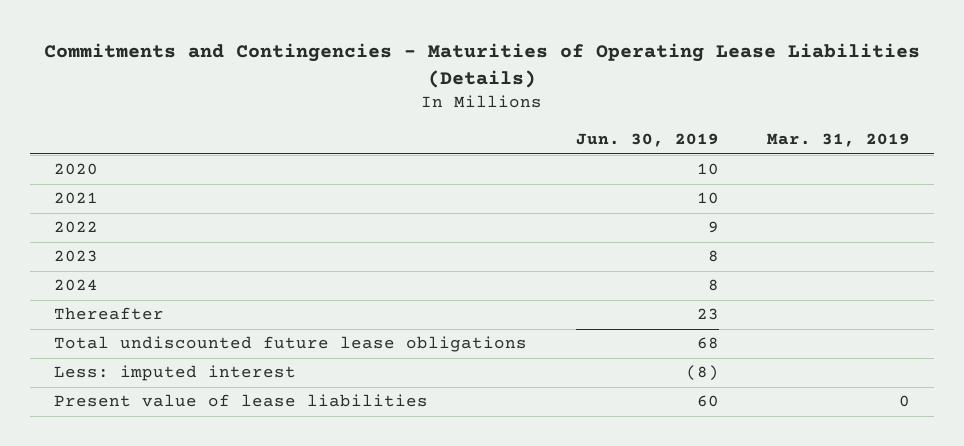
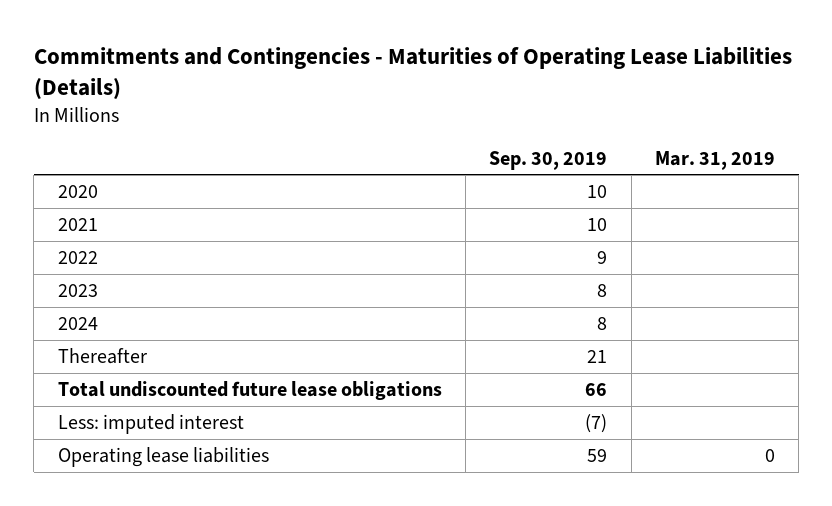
[575,133,719,148] Jun. 30, 2019 -> none
none -> [489,150,608,170] Sep. 30, 2019
[54,394,429,408] Present value of lease liabilities -> [57,446,269,467] Operating lease liabilities

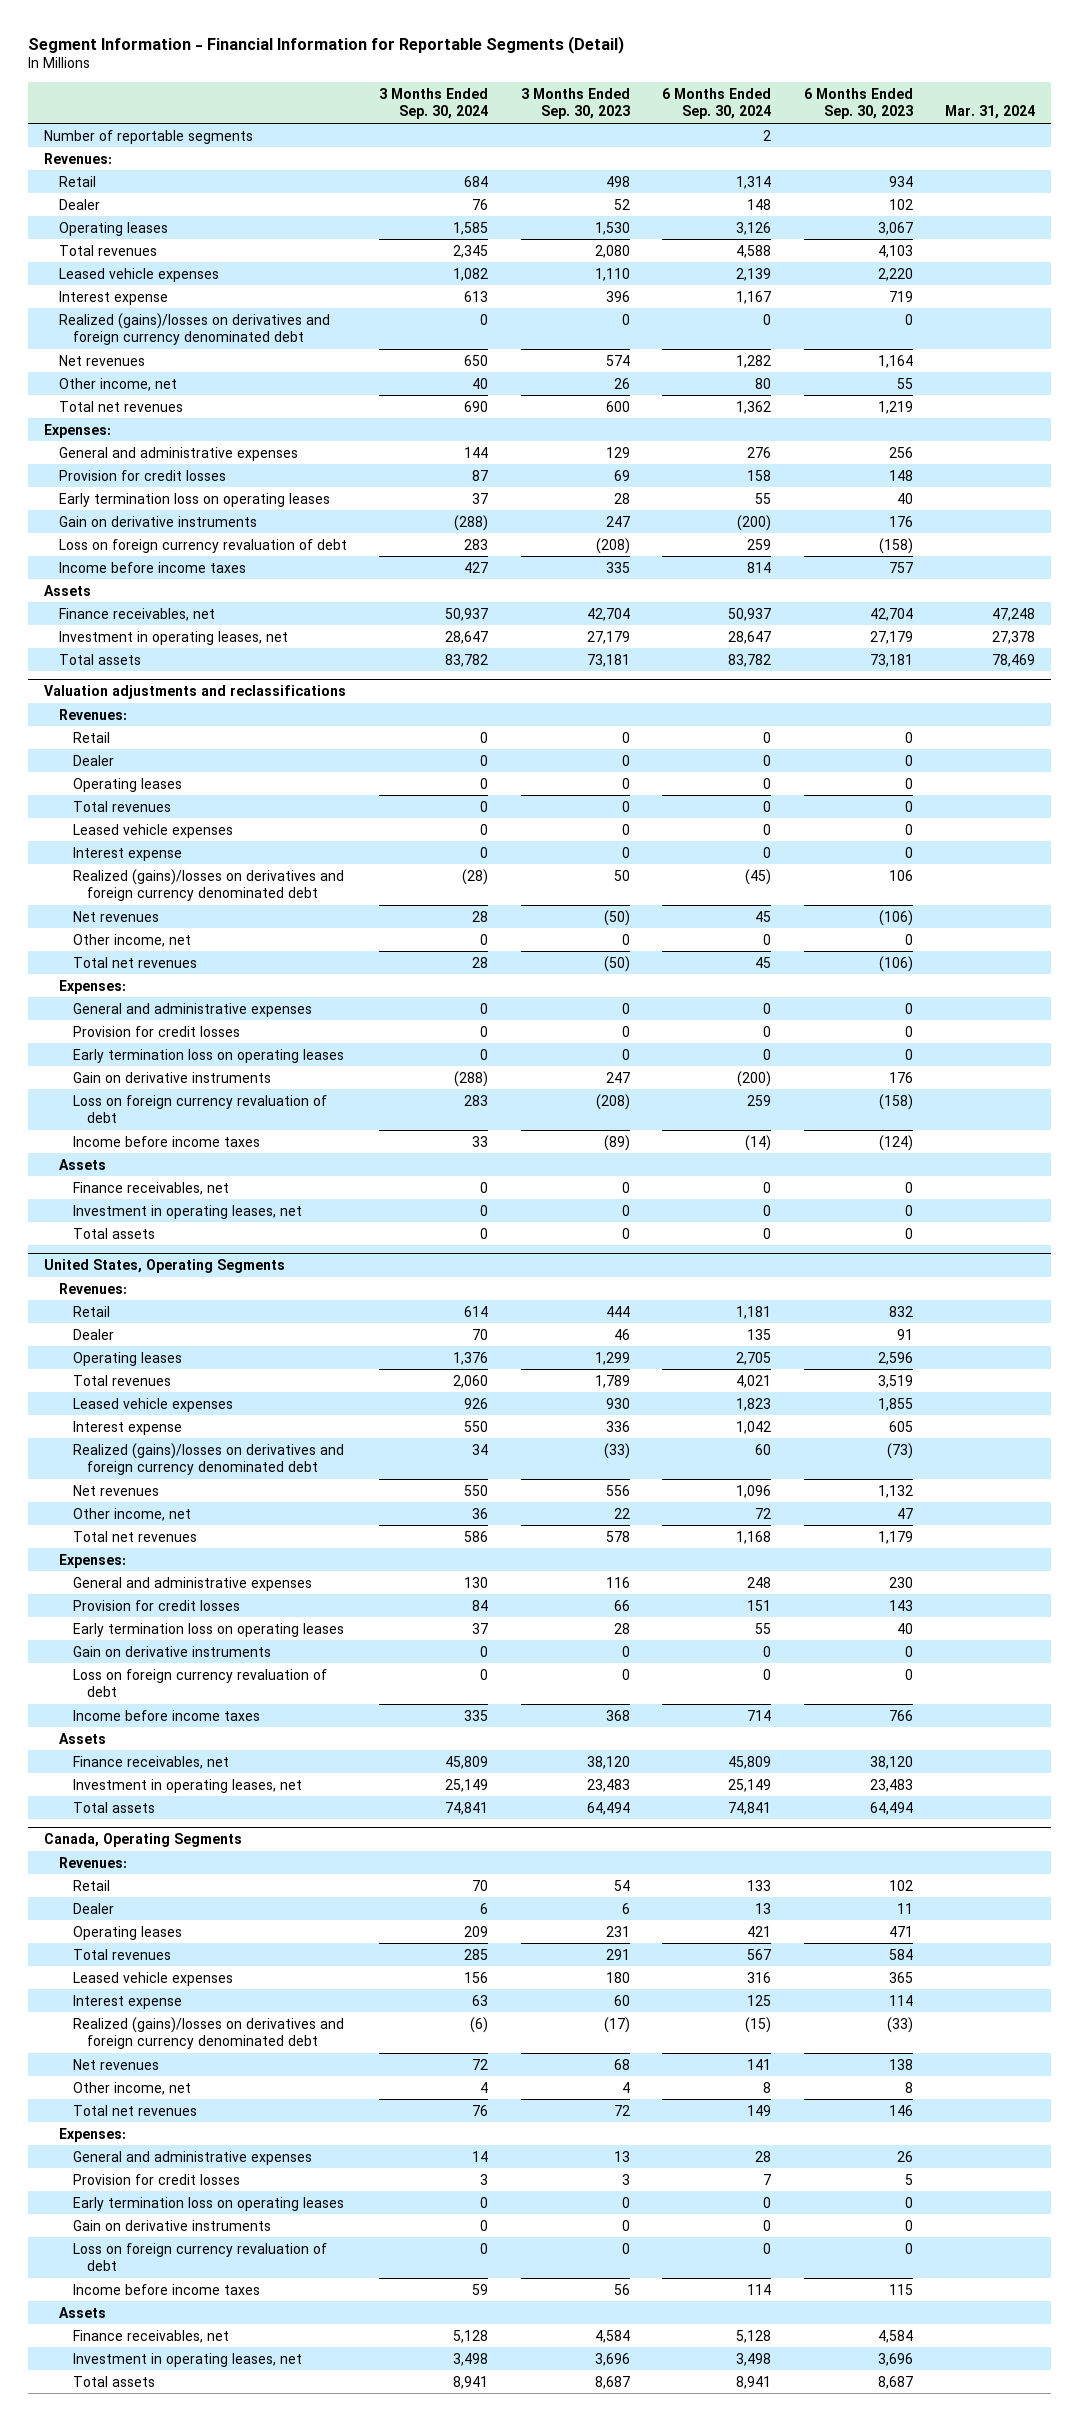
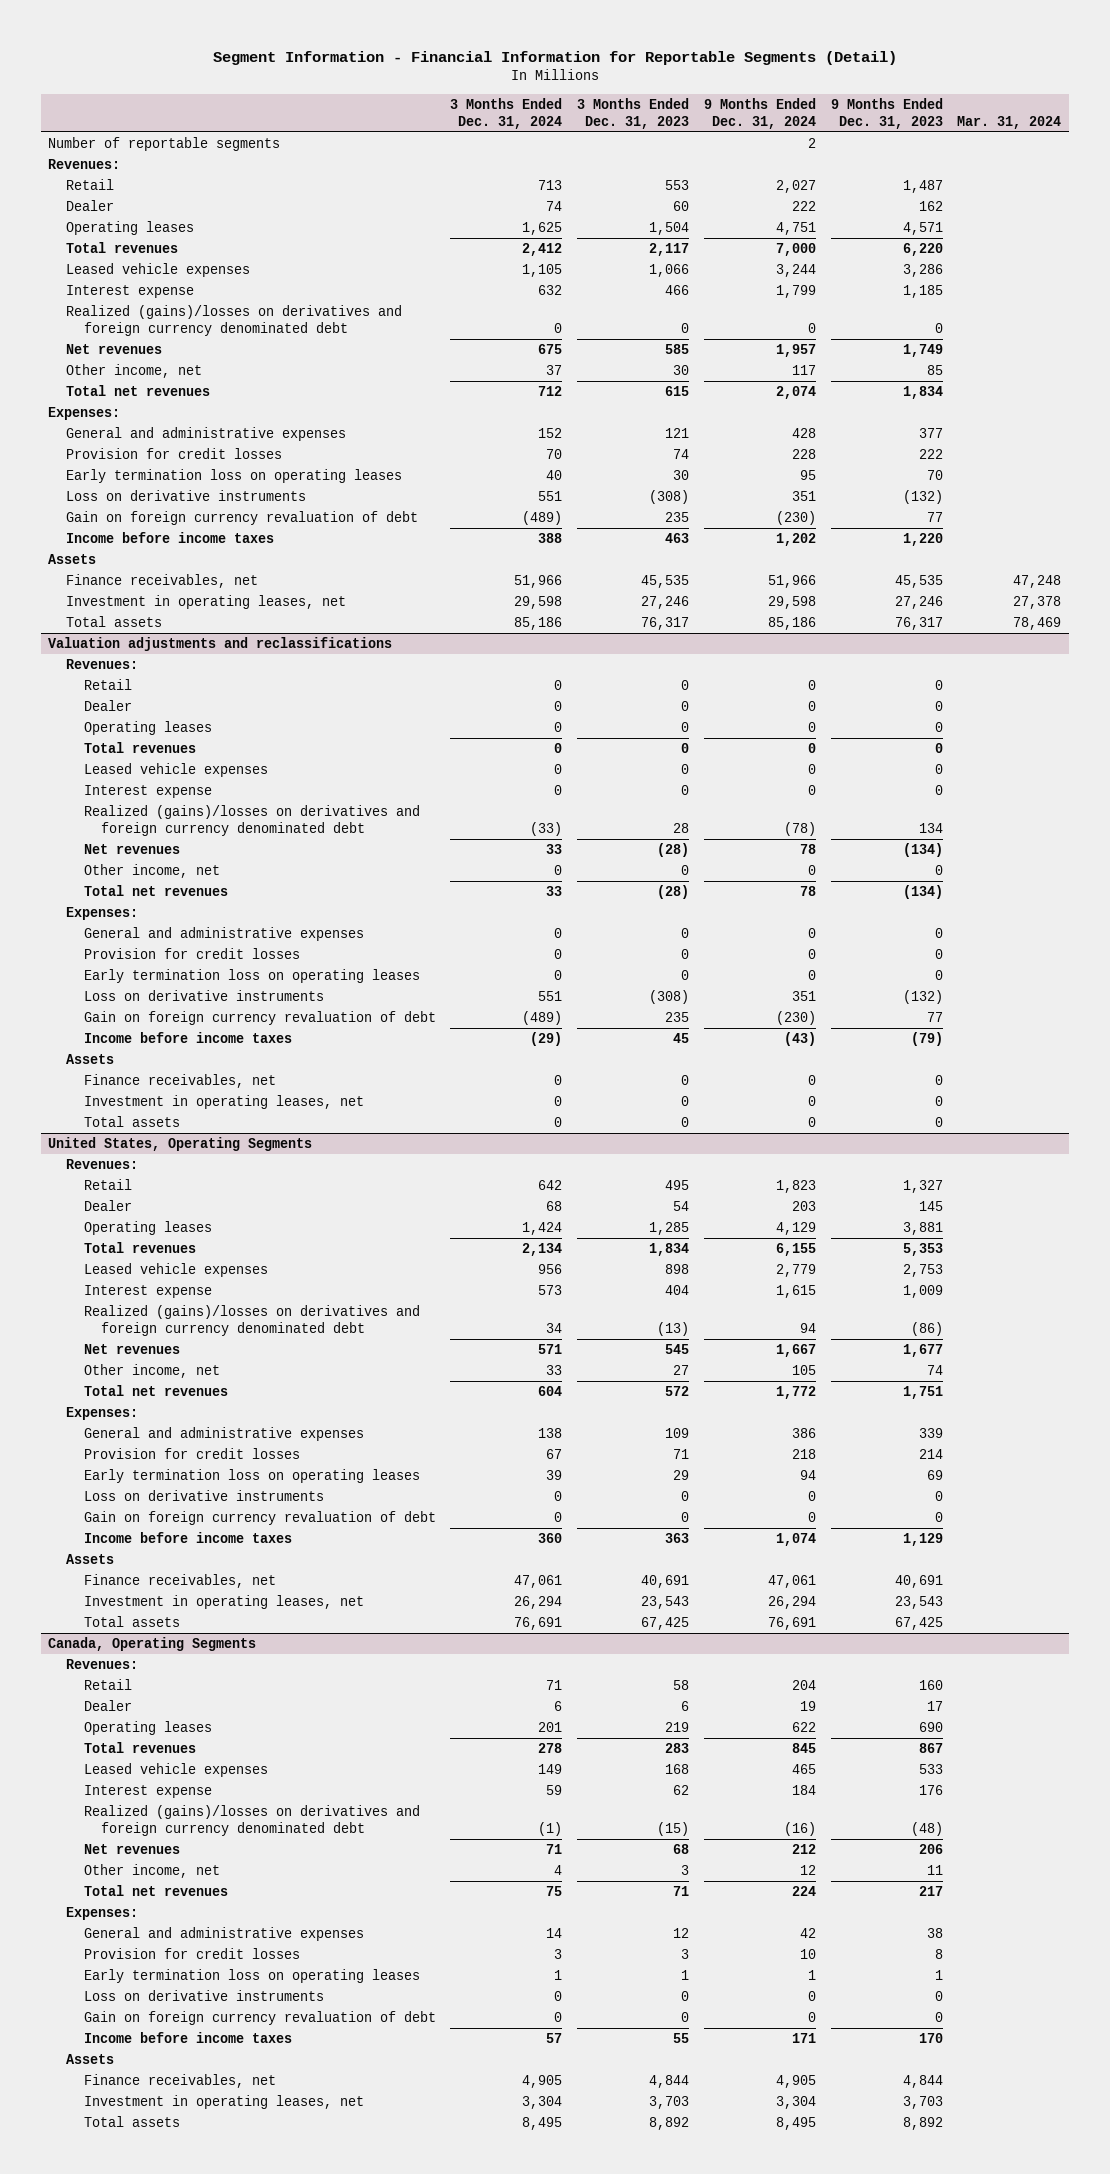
[379,87,489,120] 3 Months Ended Sep. 30, 2024 -> none
[520,87,630,120] 3 Months Ended Sep. 30, 2023 -> none
[662,87,772,120] 6 Months Ended Sep. 30, 2024 -> none
[803,87,913,120] 6 Months Ended Sep. 30, 2023 -> none
none -> [450,97,563,129] 3 Months Ended Dec. 31, 2024
none -> [577,97,690,129] 3 Months Ended Dec. 31, 2023
none -> [703,97,816,129] 9 Months Ended Dec. 31, 2024
none -> [830,97,943,129] 9 Months Ended Dec. 31, 2023
[58,515,257,527] Gain on derivative instruments -> [65,489,306,501] Loss on derivative instruments
[58,538,347,553] Loss on foreign currency revaluation of debt -> [65,510,418,525] Gain on foreign currency revaluation of debt
[72,1071,271,1083] Gain on derivative instruments -> [83,989,324,1001] Loss on derivative instruments
[72,1094,327,1124] Loss on foreign currency revaluation of debt -> [83,1010,436,1025] Gain on foreign currency revaluation of debt
[72,1645,271,1657] Gain on derivative instruments -> [83,1489,324,1501] Loss on derivative instruments
[72,1668,327,1698] Loss on foreign currency revaluation of debt -> [83,1510,436,1525] Gain on foreign currency revaluation of debt
[72,2219,271,2231] Gain on derivative instruments -> [83,1989,324,2001] Loss on derivative instruments
[72,2242,327,2272] Loss on foreign currency revaluation of debt -> [83,2010,436,2025] Gain on foreign currency revaluation of debt

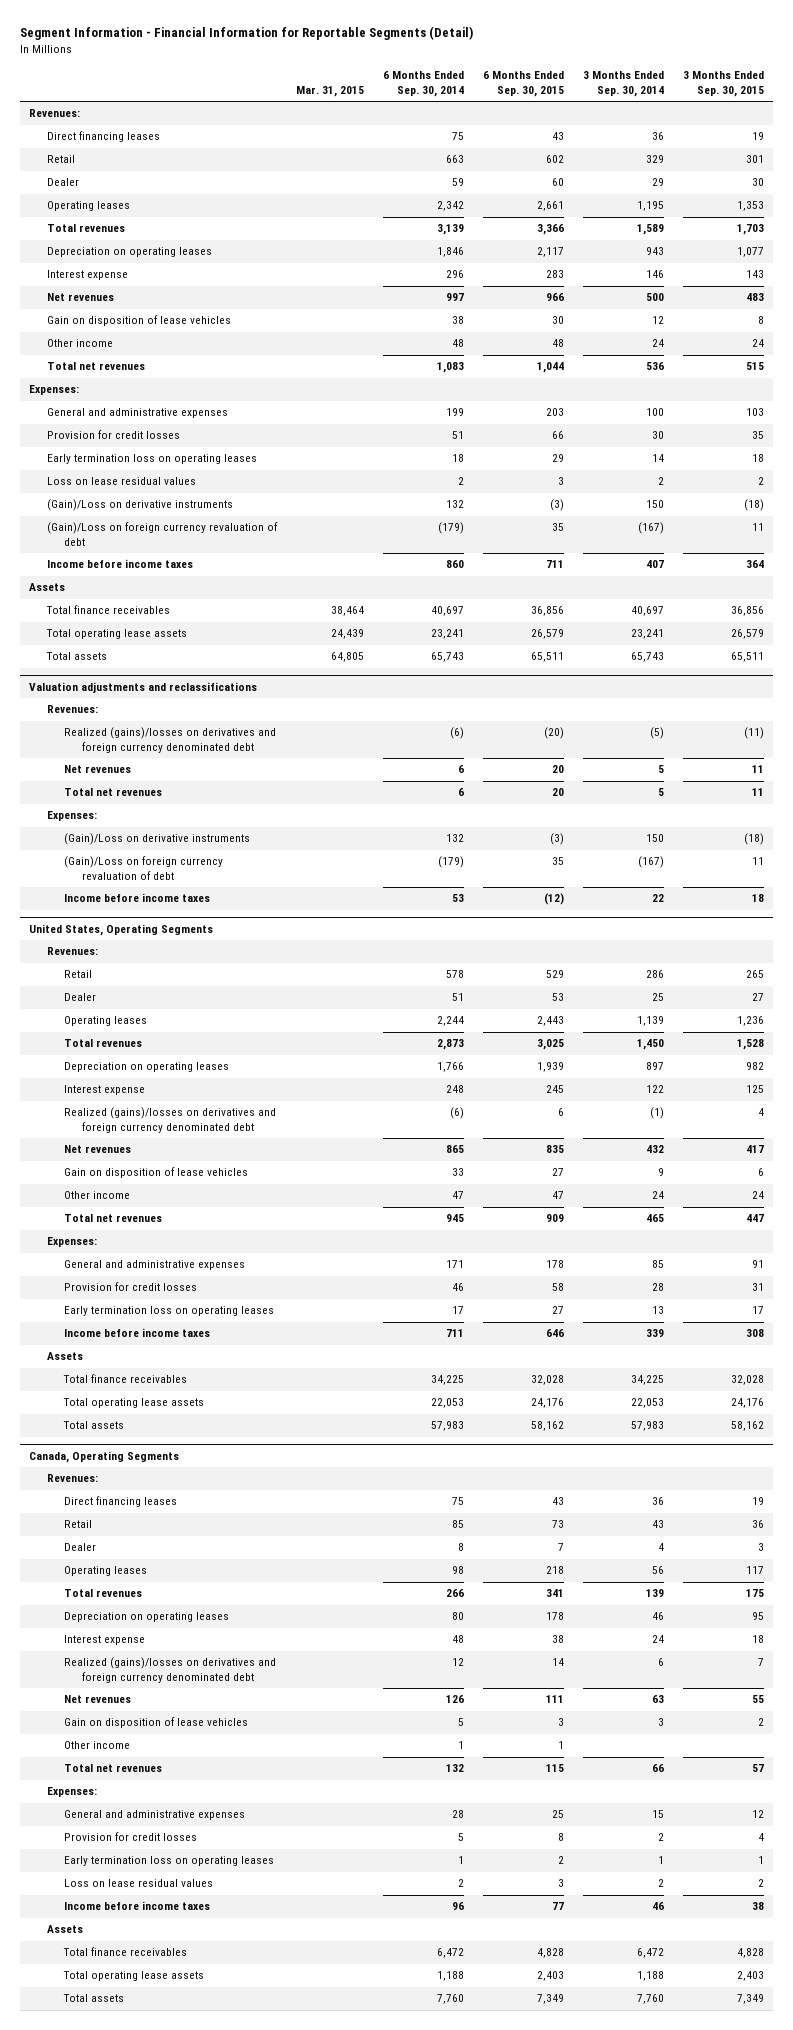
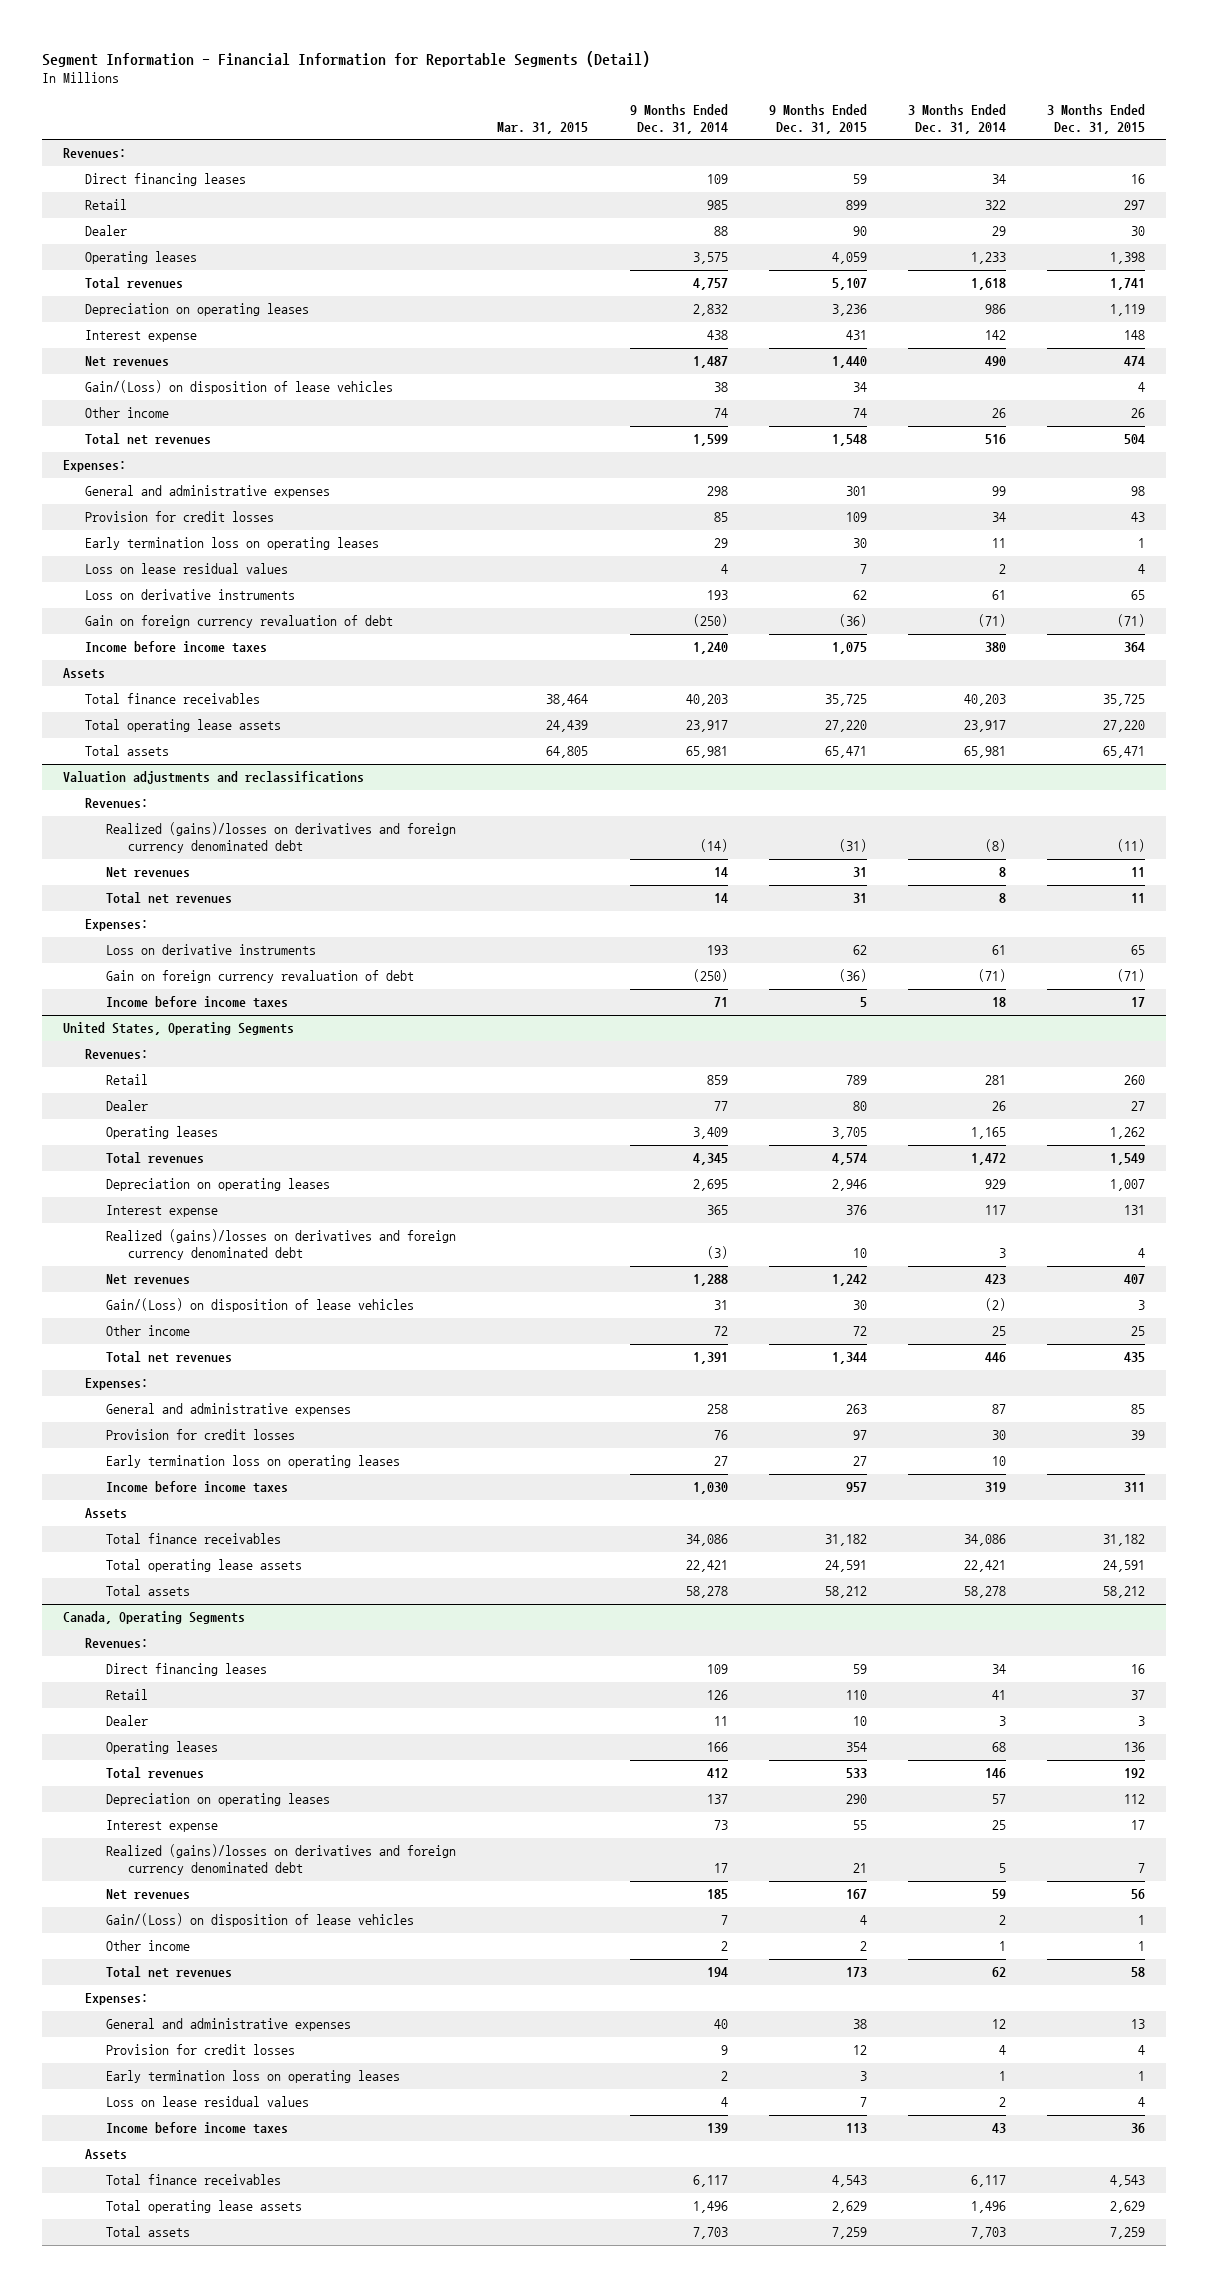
[382,71,464,98] 6 Months Ended Sep. 30, 2014 -> none
[482,71,564,98] 6 Months Ended Sep. 30, 2015 -> none
[582,71,664,98] 3 Months Ended Sep. 30, 2014 -> none
[682,71,764,98] 3 Months Ended Sep. 30, 2015 -> none
none -> [629,103,728,134] 9 Months Ended Dec. 31, 2014
none -> [768,103,867,134] 9 Months Ended Dec. 31, 2015
none -> [907,103,1006,134] 3 Months Ended Dec. 31, 2014
none -> [1047,103,1146,134] 3 Months Ended Dec. 31, 2015
[46,315,231,327] Gain on disposition of lease vehicles -> [84,380,393,395] Gain/(Loss) on disposition of lease vehicles
[46,499,233,512] (Gain)/Loss on derivative instruments -> [84,589,295,601] Loss on derivative instruments
[46,522,278,547] (Gain)/Loss on foreign currency revaluation of debt -> [84,615,393,629] Gain on foreign currency revaluation of debt
[64,833,251,846] (Gain)/Loss on derivative instruments -> [106,944,317,956] Loss on derivative instruments
[64,856,224,881] (Gain)/Loss on foreign currency revaluation of debt -> [106,970,415,984] Gain on foreign currency revaluation of debt
[64,1167,249,1179] Gain on disposition of lease vehicles -> [106,1298,415,1313] Gain/(Loss) on disposition of lease vehicles
[64,1717,249,1729] Gain on disposition of lease vehicles -> [106,1913,415,1928] Gain/(Loss) on disposition of lease vehicles

